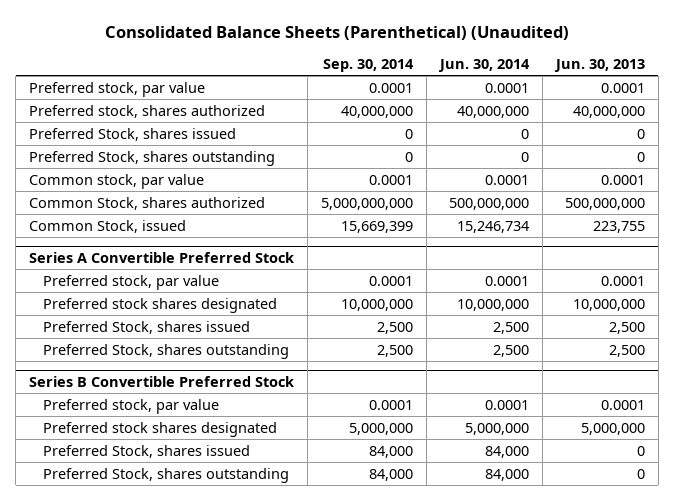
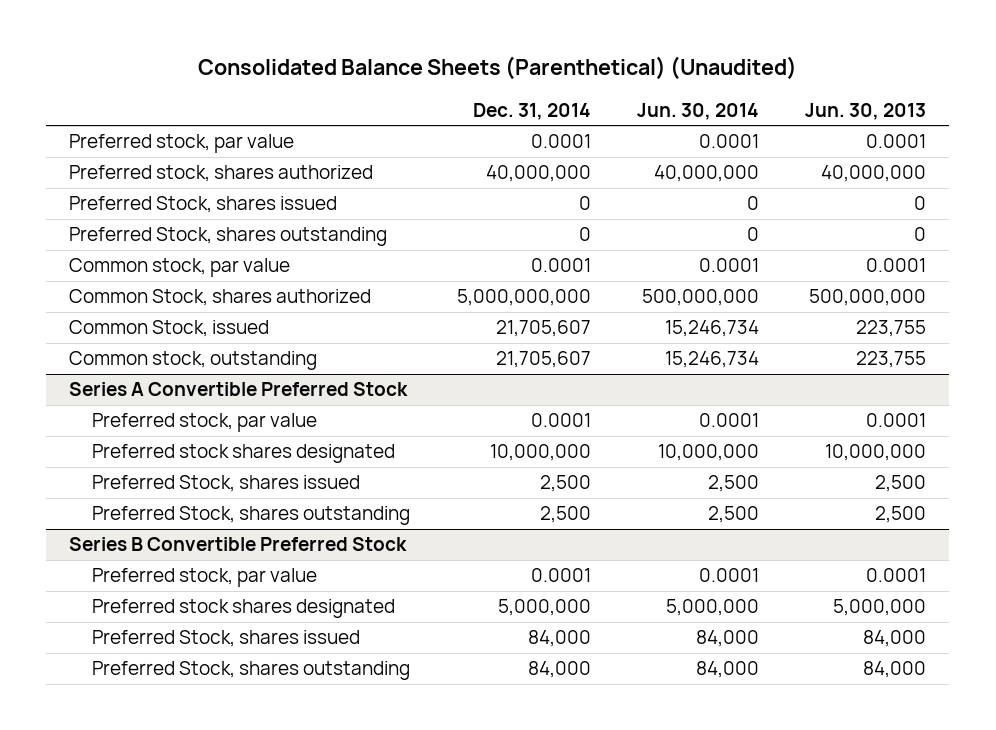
[322,59,414,73] Sep. 30, 2014 -> none
none -> [472,102,591,120] Dec. 31, 2014
none -> [69,351,318,371] Common stock, outstanding
[636,445,645,456] 0 -> [863,630,927,648] 84,000
[636,468,645,479] 0 -> [863,661,927,679] 84,000

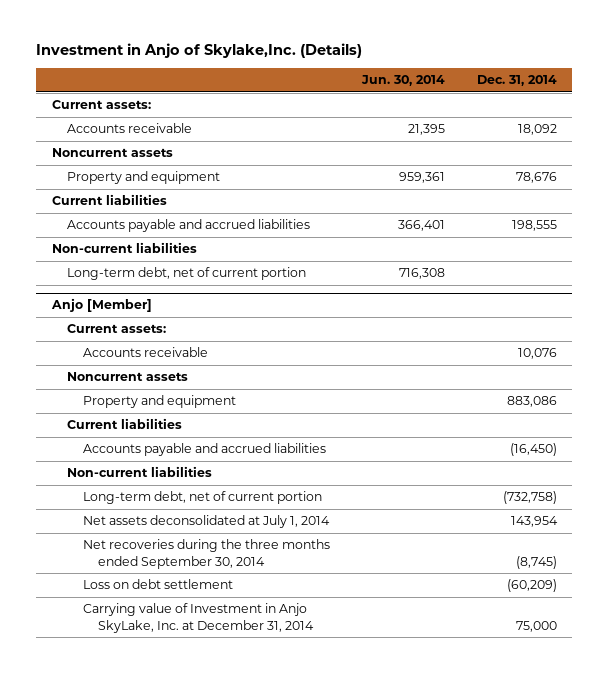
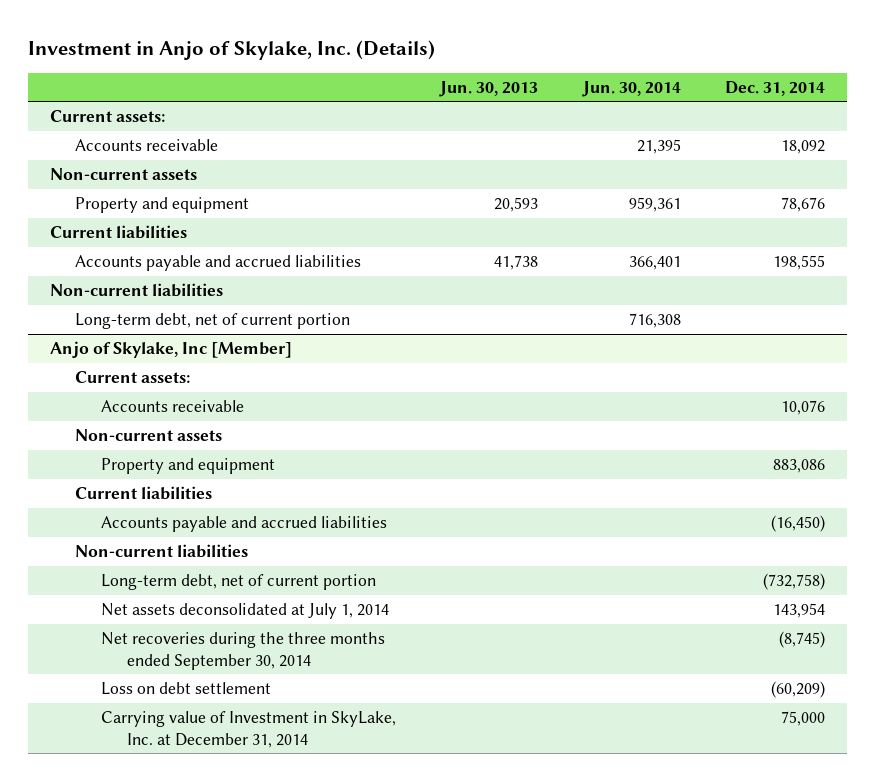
[35,43,362,59] Investment in Anjo of Skylake,Inc. (Details) -> [27,40,435,61] Investment in Anjo of Skylake, Inc. (Details)
none -> [439,80,539,97] Jun. 30, 2013
[51,148,173,158] Noncurrent assets -> [49,168,197,181] Non-current assets
[50,298,152,313] Anjo [Member] -> none
none -> [49,341,292,359] Anjo of Skylake, Inc [Member]
[67,372,189,382] Noncurrent assets -> [75,429,223,442] Non-current assets
[82,603,315,633] Carrying value of Investment in Anjo SkyLake, Inc. at December 31, 2014 -> [101,711,397,748] Carrying value of Investment in SkyLake, Inc. at December 31, 2014

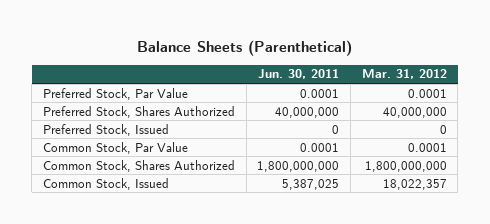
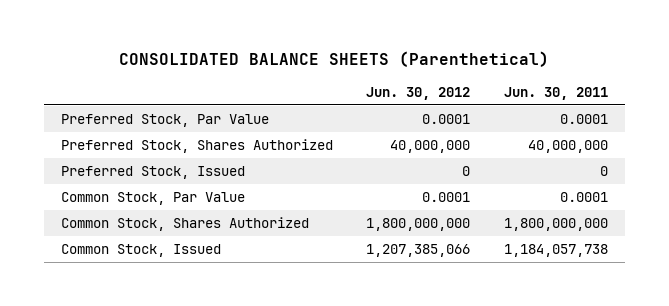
[136,39,352,56] Balance Sheets (Parenthetical) -> [119,50,550,67] CONSOLIDATED BALANCE SHEETS (Parenthetical)
[361,69,447,80] Mar. 31, 2012 -> none
none -> [366,86,471,100] Jun. 30, 2012
[282,178,340,190] 5,387,025 -> [504,244,609,258] 1,184,057,738

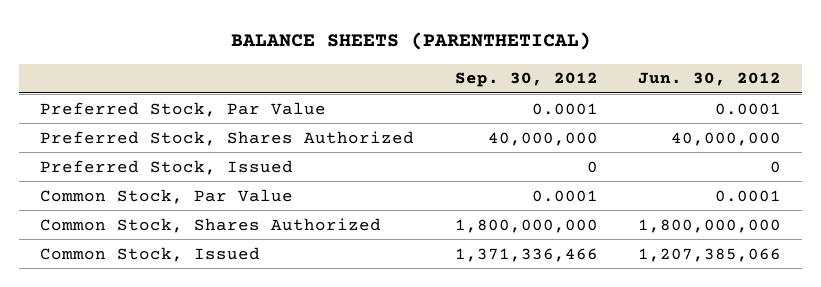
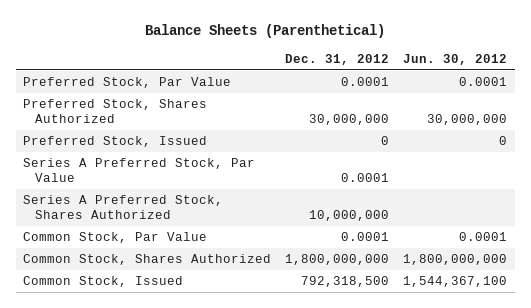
[230,32,591,51] BALANCE SHEETS (PARENTHETICAL) -> [145,24,386,39] Balance Sheets (Parenthetical)
[454,72,598,88] Sep. 30, 2012 -> none
none -> [285,53,390,65] Dec. 31, 2012
[671,131,782,146] 40,000,000 -> [427,114,508,126] 30,000,000
none -> [23,158,256,183] Series A Preferred Stock, Par Value
none -> [23,195,224,220] Series A Preferred Stock, Shares Authorized
[638,247,782,262] 1,207,385,066 -> [403,276,508,288] 1,544,367,100

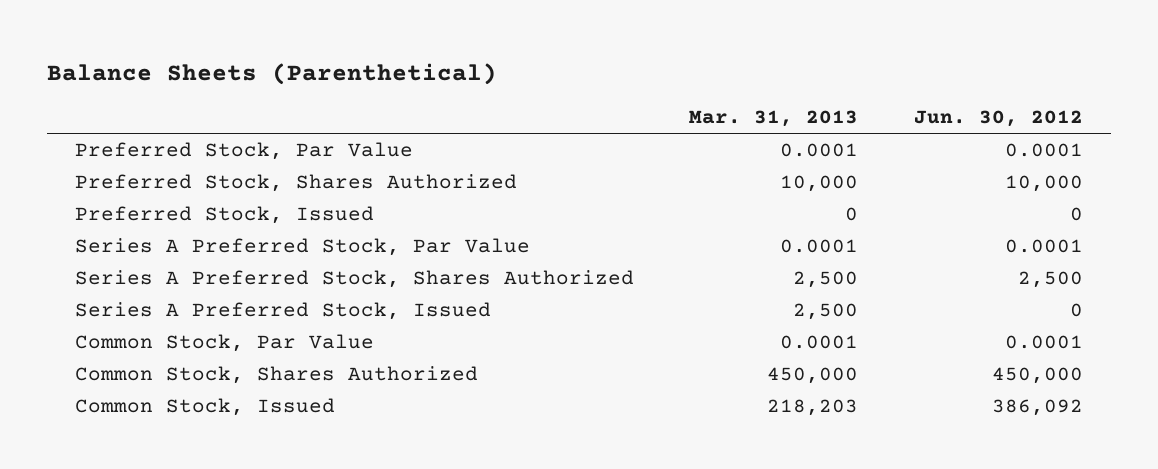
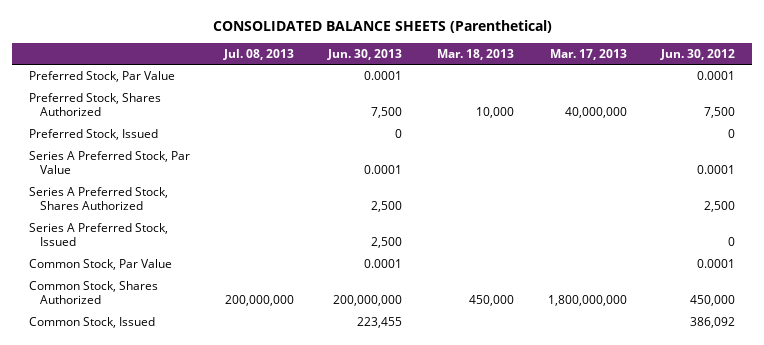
[47,62,498,85] Balance Sheets (Parenthetical) -> [213,19,553,33] CONSOLIDATED BALANCE SHEETS (Parenthetical)
[689,110,859,128] Mar. 31, 2013 -> none
none -> [223,48,295,60] Jul. 08, 2013
none -> [327,48,403,60] Jun. 30, 2013
none -> [436,48,514,60] Mar. 18, 2013
none -> [549,48,627,60] Mar. 17, 2013
[1004,175,1083,193] 10,000 -> [703,107,735,119] 7,500

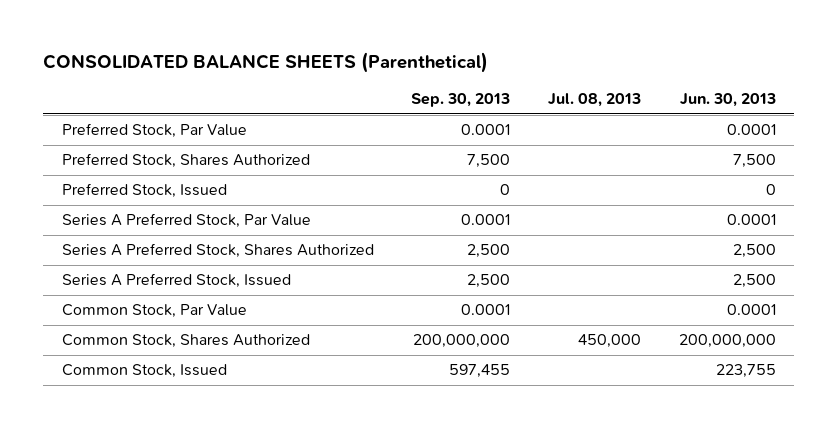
[436,48,514,60] Mar. 18, 2013 -> none
[549,48,627,60] Mar. 17, 2013 -> none
[659,48,735,60] Jun. 30, 2012 -> none
none -> [411,93,511,108] Sep. 30, 2013
[225,295,295,307] 200,000,000 -> [577,334,641,349] 450,000
[357,317,403,329] 223,455 -> [715,364,776,379] 223,755

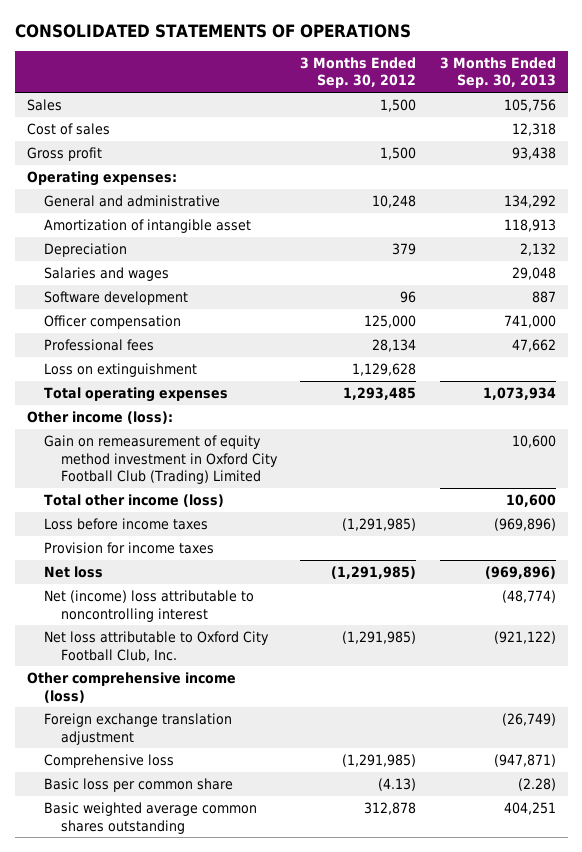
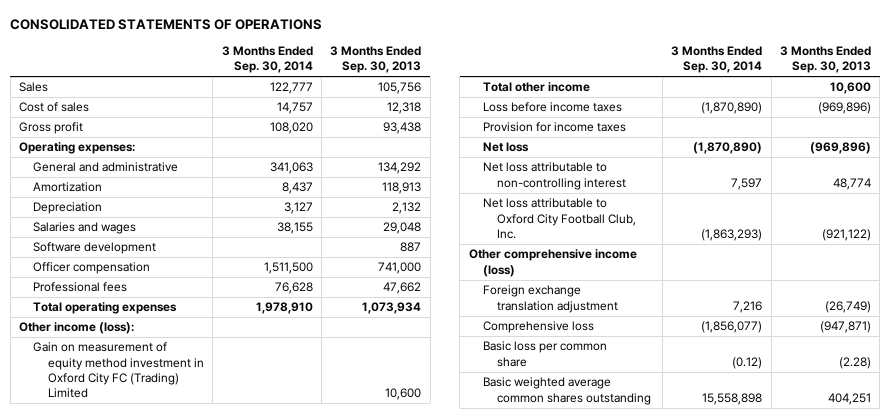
[300,57,417,89] 3 Months Ended Sep. 30, 2012 -> none
none -> [221,46,313,74] 3 Months Ended Sep. 30, 2014
[43,219,251,234] Amortization of intangible asset -> [33,182,103,193] Amortization
[43,363,197,378] Loss on extinguishment -> none
[43,435,278,485] Gain on remeasurement of equity method investment in Oxford City Football Club (Trading) Limited -> [33,342,204,399] Gain on measurement of equity method investment in Oxford City FC (Trading) Limited
[43,494,224,508] Total other income (loss) -> [483,82,591,93] Total other income
[43,590,254,622] Net (income) loss attributable to noncontrolling interest -> [483,162,627,190] Net loss attributable to non-controlling interest
[501,590,556,604] (48,774) -> [832,177,871,190] 48,774

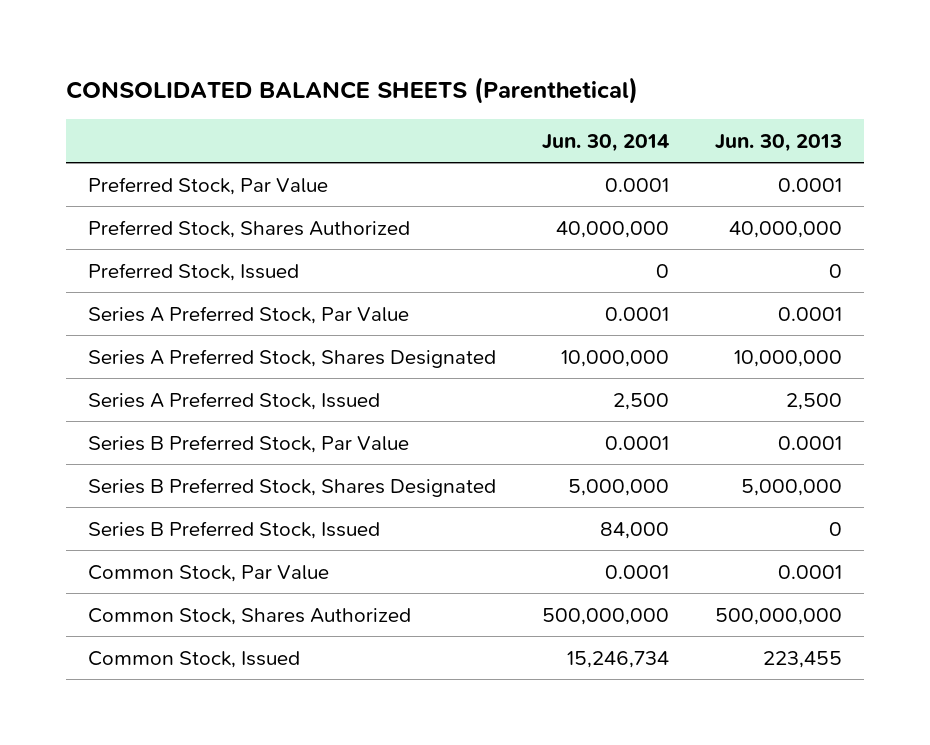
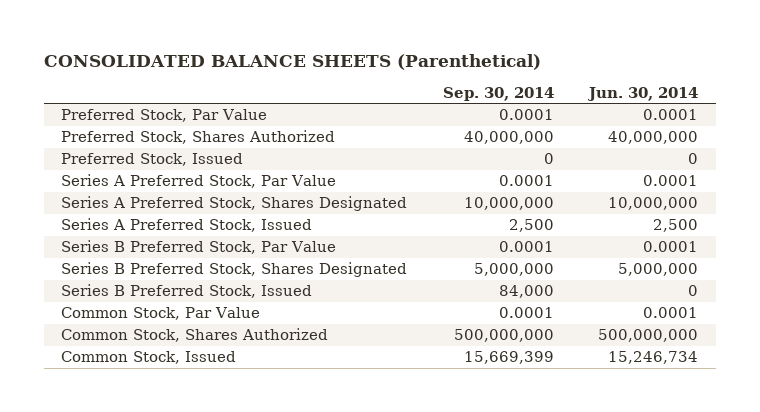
[714,133,842,152] Jun. 30, 2013 -> none
none -> [442,86,554,101] Sep. 30, 2014
[599,521,669,539] 84,000 -> [688,285,699,297] 0

